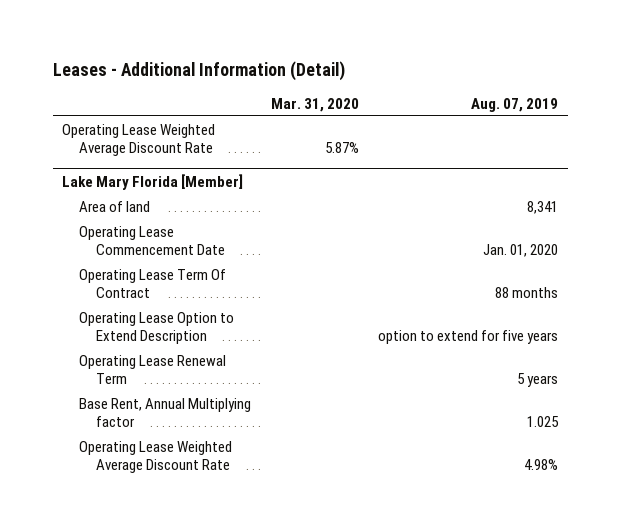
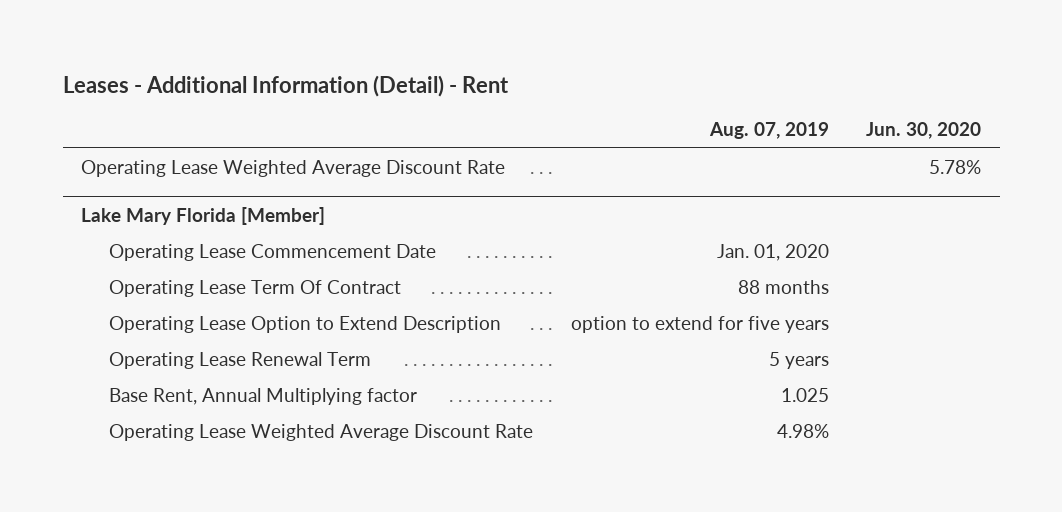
[52,60,345,81] Leases - Additional Information (Detail) -> [62,74,509,97] Leases - Additional Information (Detail) - Rent
[270,97,359,112] Mar. 31, 2020 -> none
none -> [865,122,981,140] Jun. 30, 2020
[79,200,151,212] Area of land -> none

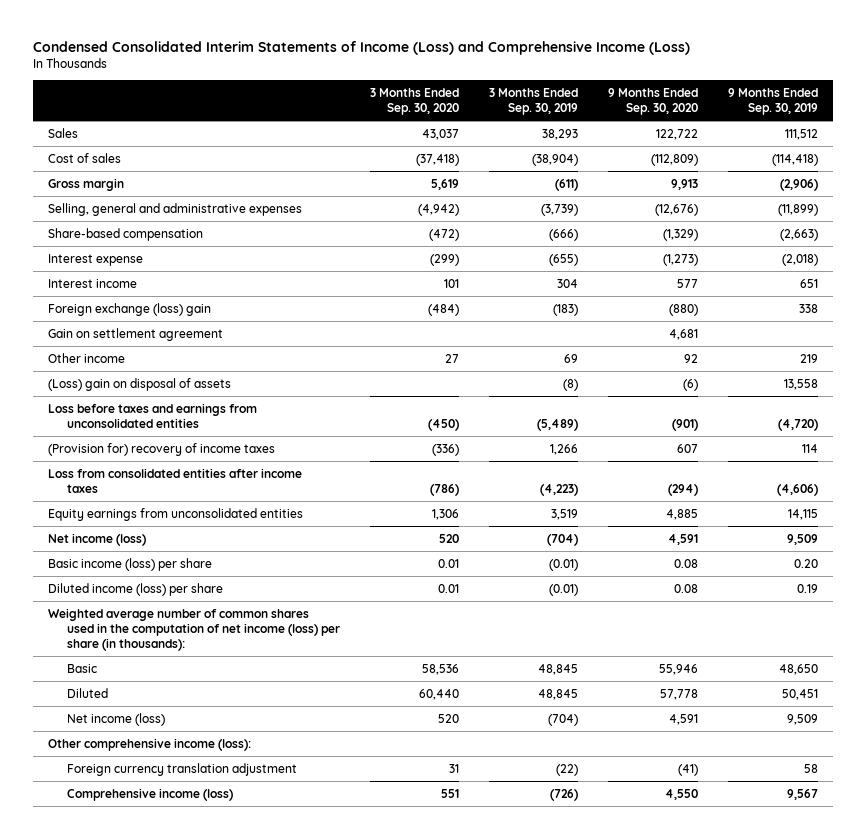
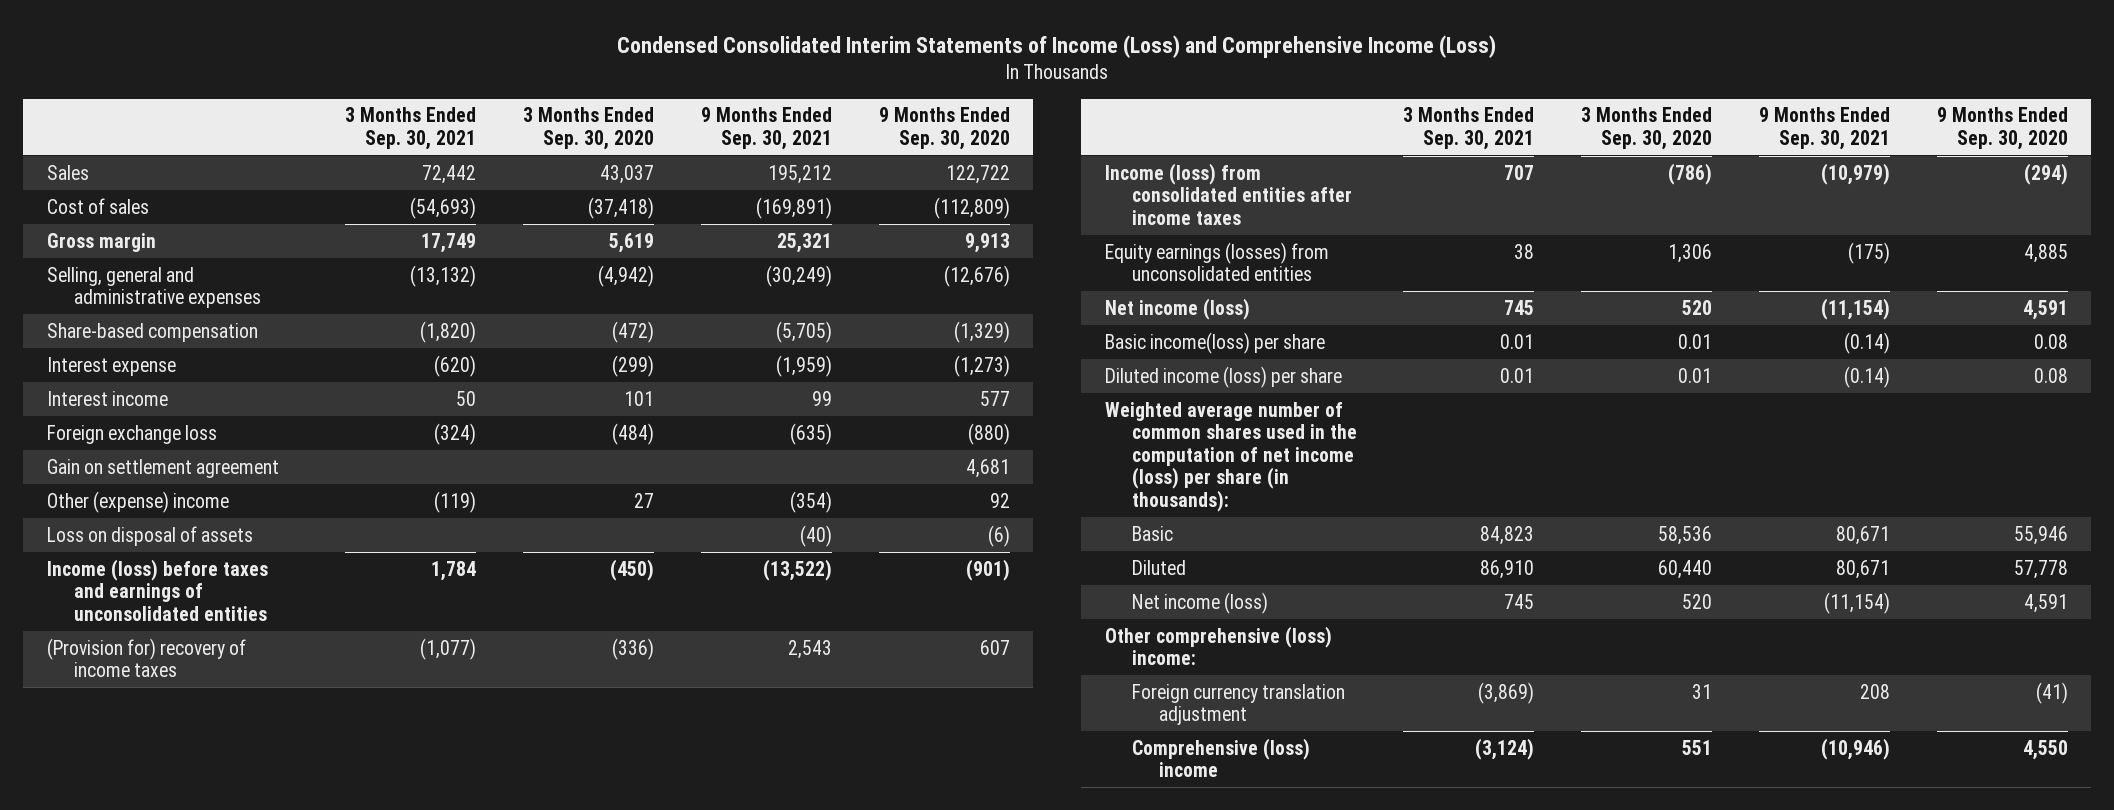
[488,87,578,116] 3 Months Ended Sep. 30, 2019 -> none
[727,87,818,116] 9 Months Ended Sep. 30, 2019 -> none
none -> [345,107,477,150] 3 Months Ended Sep. 30, 2021
none -> [700,107,832,150] 9 Months Ended Sep. 30, 2021
[47,302,211,316] Foreign exchange (loss) gain -> [46,424,217,444] Foreign exchange loss
[47,352,125,363] Other income -> [46,490,229,513] Other (expense) income
[47,377,231,391] (Loss) gain on disposal of assets -> [46,525,253,546] Loss on disposal of assets
[47,402,257,428] Loss before taxes and earnings from unconsolidated entities -> [46,558,268,621] Income (loss) before taxes and earnings of unconsolidated entities
[47,467,302,493] Loss from consolidated entities after income taxes -> [1104,162,1352,225] Income (loss) from consolidated entities after income taxes
[47,507,303,521] Equity earnings from unconsolidated entities -> [1104,241,1329,282] Equity earnings (losses) from unconsolidated entities
[47,557,212,571] Basic income (loss) per share -> [1104,331,1325,354] Basic income(loss) per share
[47,737,251,751] Other comprehensive income (loss): -> [1104,625,1332,666] Other comprehensive (loss) income:
[66,787,233,801] Comprehensive income (loss) -> [1131,737,1310,778] Comprehensive (loss) income

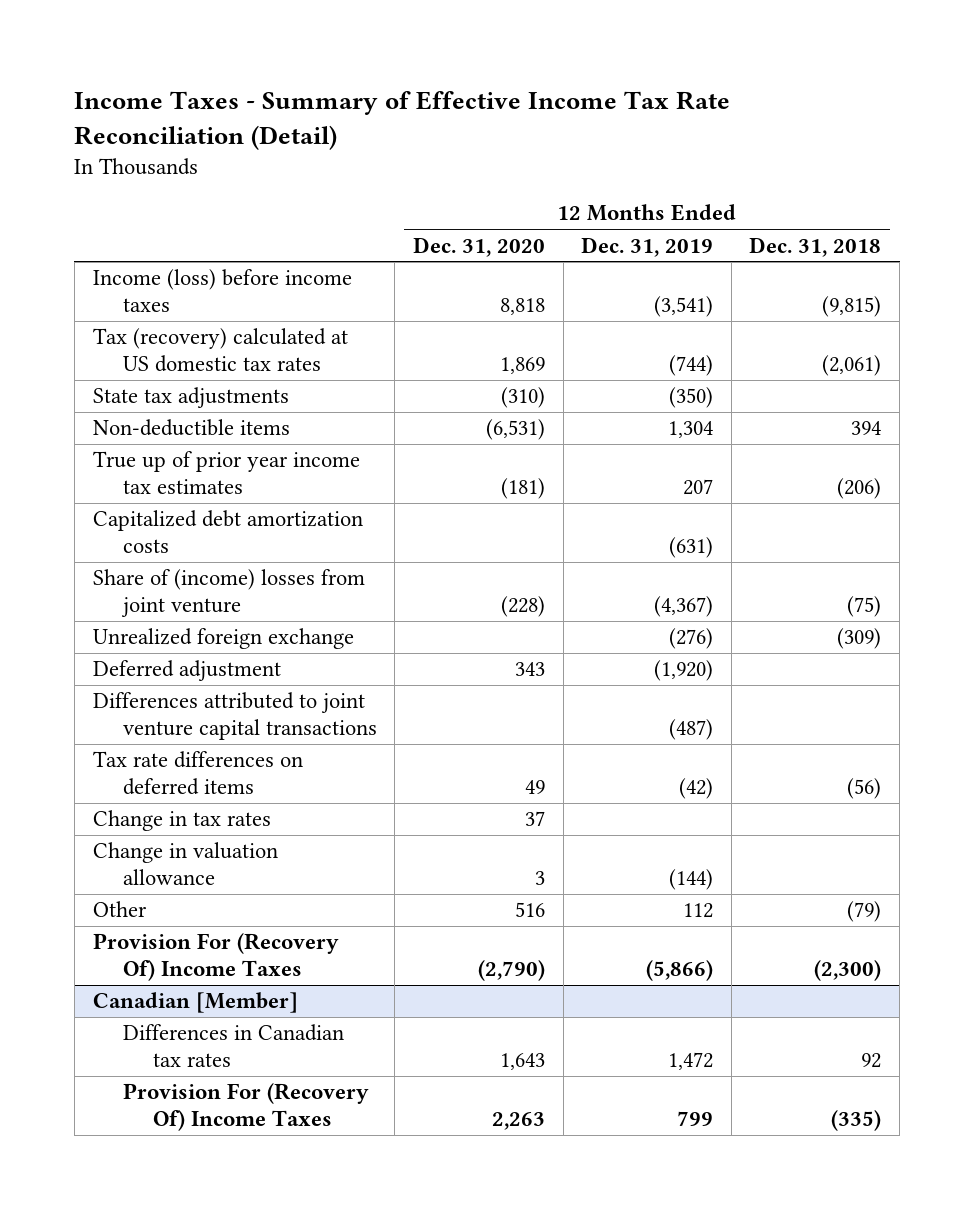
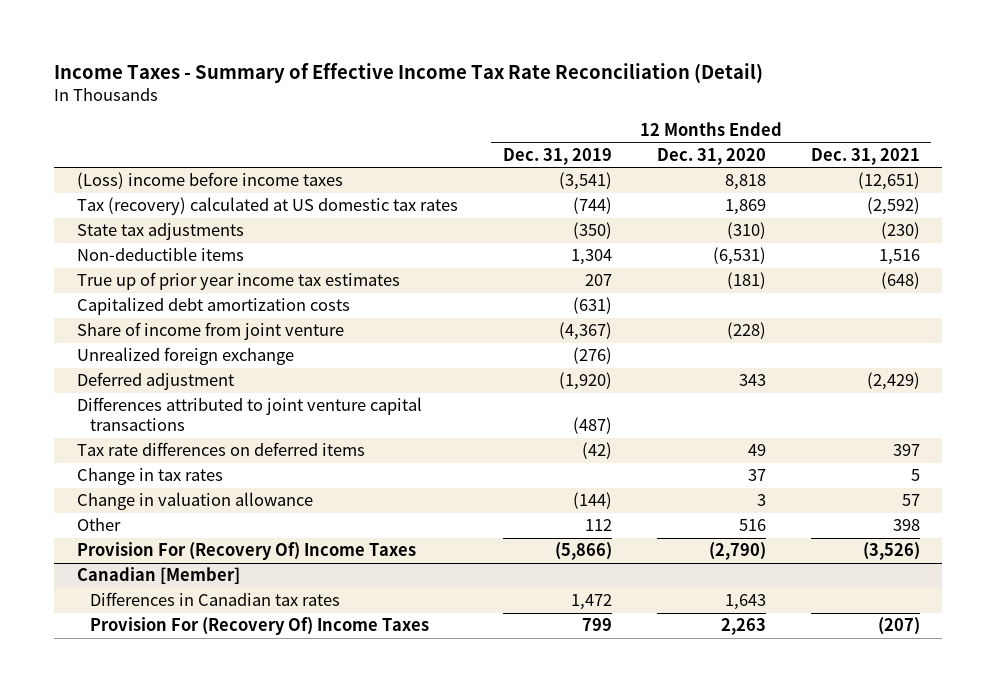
[749,236,882,257] Dec. 31, 2018 -> none
none -> [810,147,920,165] Dec. 31, 2021
[92,269,352,313] Income (loss) before income taxes -> [76,172,343,190] (Loss) income before income taxes
[92,569,365,618] Share of (income) losses from joint venture -> [76,322,344,341] Share of income from joint venture

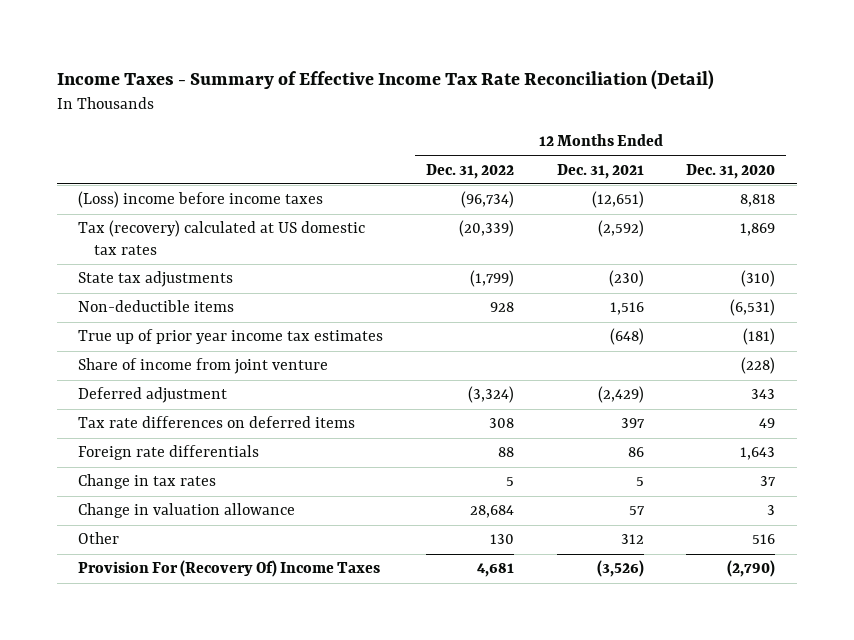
[502,147,612,165] Dec. 31, 2019 -> none
none -> [426,163,515,179] Dec. 31, 2022
[76,297,350,316] Capitalized debt amortization costs -> none
[76,347,294,366] Unrealized foreign exchange -> none
[76,397,422,432] Differences attributed to joint venture capital transactions -> none
none -> [78,445,260,461] Foreign rate differentials
[892,519,920,532] 398 -> [620,534,644,545] 312
[76,567,240,585] Canadian [Member] -> none
[90,592,341,607] Differences in Canadian tax rates -> none
[90,617,430,636] Provision For (Recovery Of) Income Taxes -> none

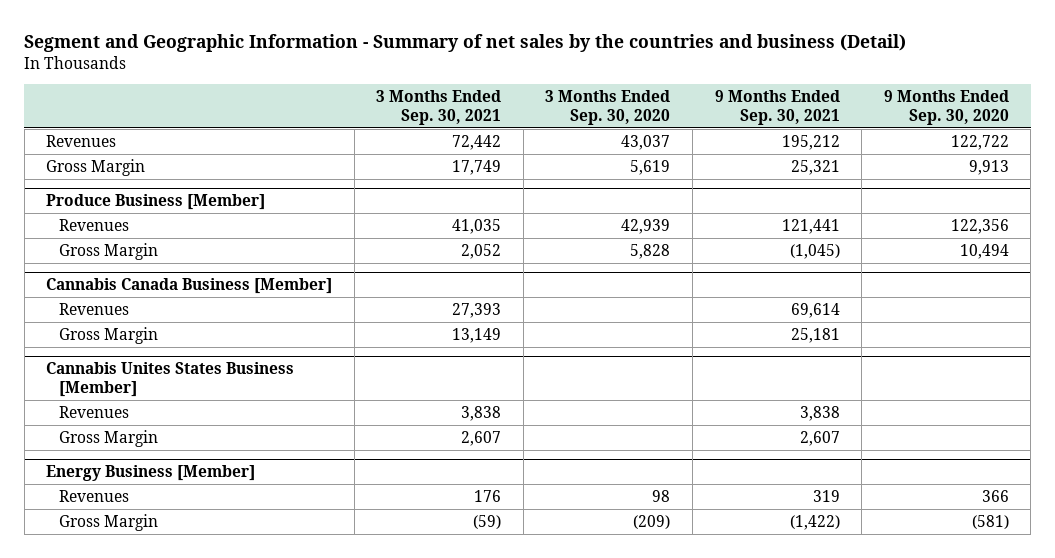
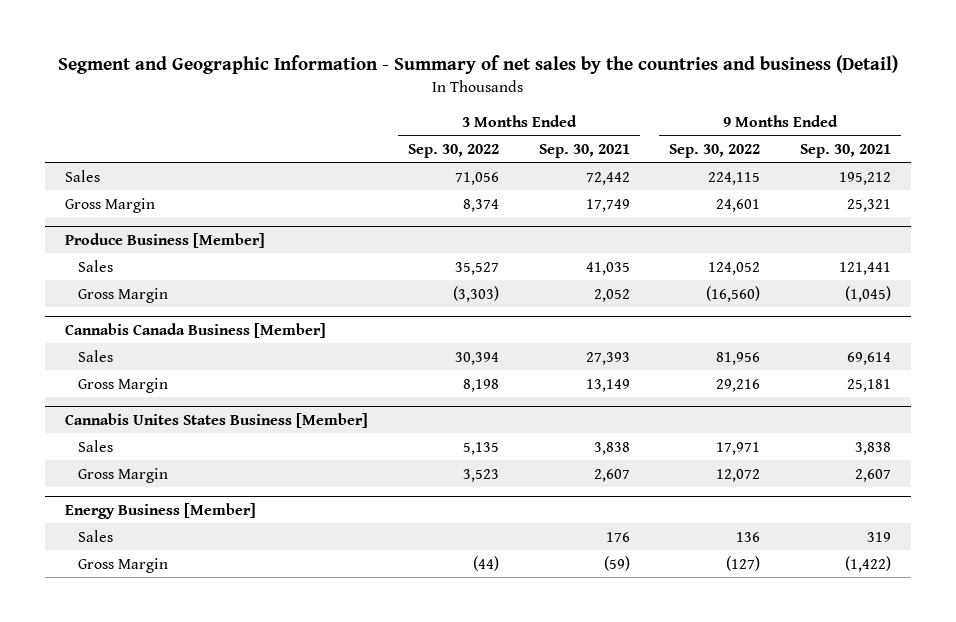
[545,90,671,125] 3 Months Ended Sep. 30, 2020 -> none
[883,90,1009,125] 9 Months Ended Sep. 30, 2020 -> none
none -> [407,143,499,158] Sep. 30, 2022
none -> [669,143,761,158] Sep. 30, 2022
[46,135,117,148] Revenues -> [65,169,101,182] Sales
[59,219,130,232] Revenues -> [77,259,113,272] Sales
[59,303,130,316] Revenues -> [77,349,113,362] Sales
[59,406,130,419] Revenues -> [77,439,113,452] Sales
[59,490,130,503] Revenues -> [77,529,113,542] Sales

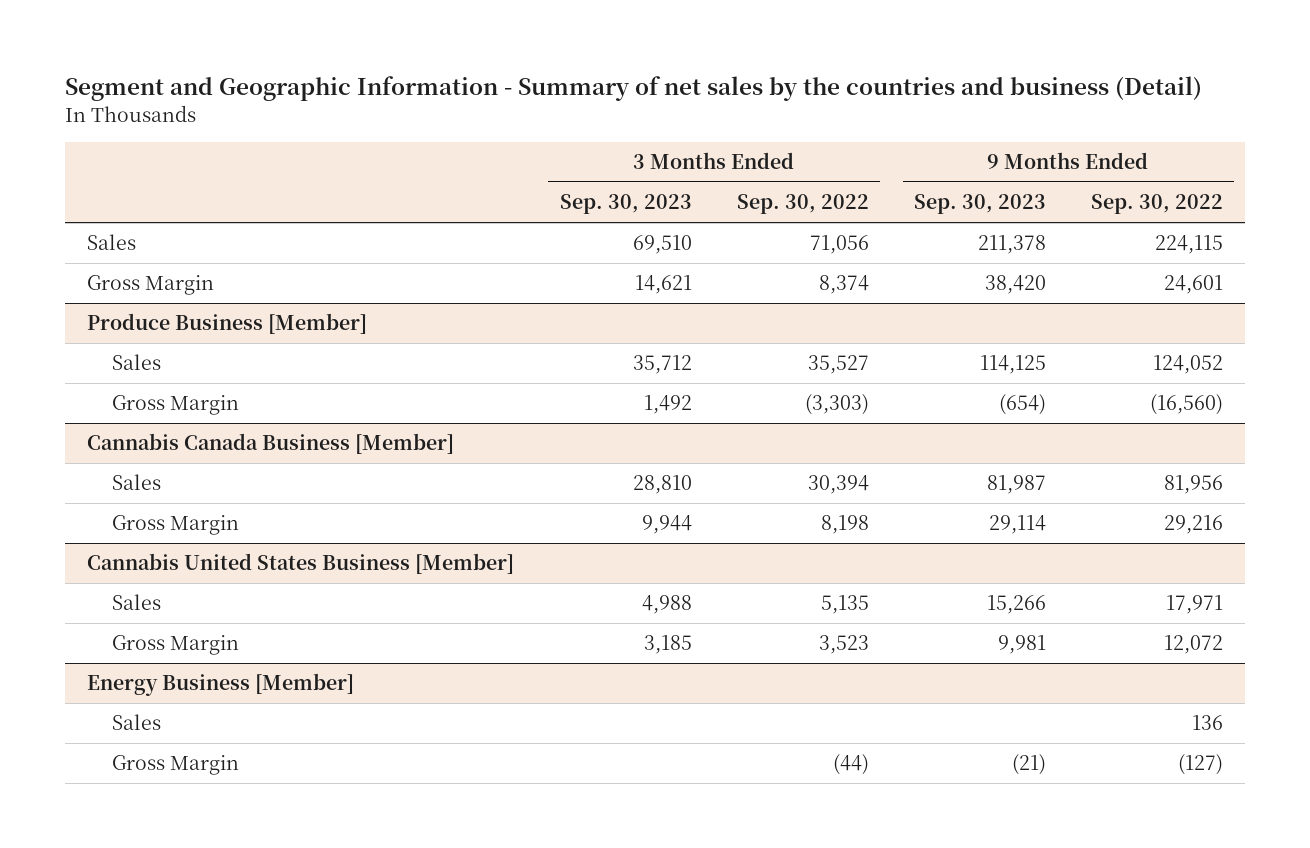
[538,143,630,158] Sep. 30, 2021 -> none
[800,143,892,158] Sep. 30, 2021 -> none
none -> [559,194,692,215] Sep. 30, 2023
none -> [913,194,1046,215] Sep. 30, 2023
[65,412,369,428] Cannabis Unites States Business [Member] -> [87,553,515,575] Cannabis United States Business [Member]

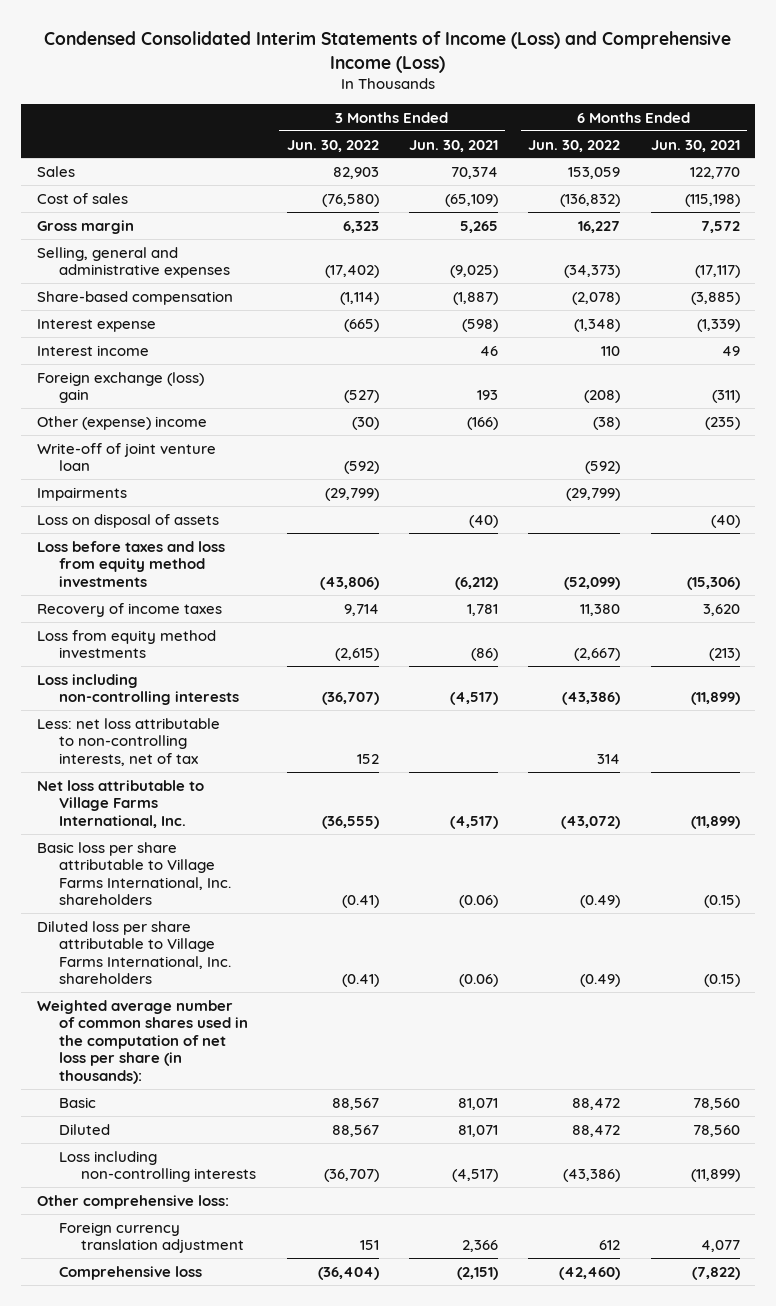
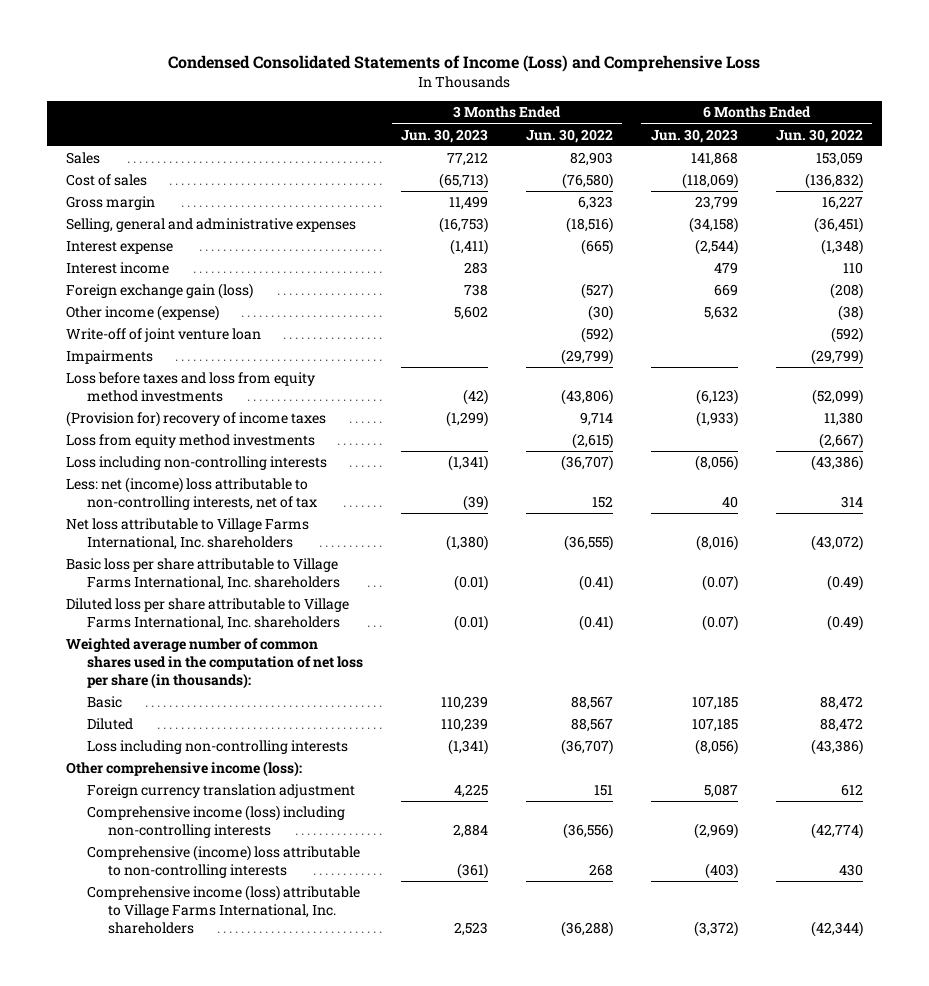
[44,30,732,73] Condensed Consolidated Interim Statements of Income (Loss) and Comprehensive Income (Loss) -> [168,55,761,73] Condensed Consolidated Statements of Income (Loss) and Comprehensive Loss
[408,139,498,152] Jun. 30, 2021 -> none
[650,139,740,152] Jun. 30, 2021 -> none
none -> [401,128,489,143] Jun. 30, 2023
none -> [650,128,738,143] Jun. 30, 2023
[36,290,233,305] Share-based compensation -> none
[324,265,379,279] (17,402) -> [565,217,613,234] (18,516)
[564,265,621,279] (34,373) -> [813,217,863,234] (36,451)
[36,371,204,404] Foreign exchange (loss) gain -> [65,283,253,300] Foreign exchange gain (loss)
[36,415,207,430] Other (expense) income -> [65,305,219,322] Other income (expense)
[36,513,219,528] Loss on disposal of assets -> none
[36,602,222,617] Recovery of income taxes -> [65,411,326,428] (Provision for) recovery of income taxes
[36,717,220,766] Less: net loss attributable to non-controlling interests, net of tax -> [65,477,318,511] Less: net (income) loss attributable to non-controlling interests, net of tax
[36,779,204,828] Net loss attributable to Village Farms International, Inc. -> [65,518,309,551] Net loss attributable to Village Farms International, Inc. shareholders
[36,1194,229,1209] Other comprehensive loss: -> [65,761,302,778] Other comprehensive income (loss):
none -> [87,805,346,839] Comprehensive income (loss) including non-controlling interests
none -> [87,845,361,879] Comprehensive (income) loss attributable to non-controlling interests
[58,1265,202,1280] Comprehensive loss -> [87,885,361,935] Comprehensive income (loss) attributable to Village Farms International, Inc. shareholders
[317,1266,379,1280] (36,404) -> [560,921,613,938] (36,288)
[559,1266,621,1280] (42,460) -> [810,921,863,938] (42,344)

